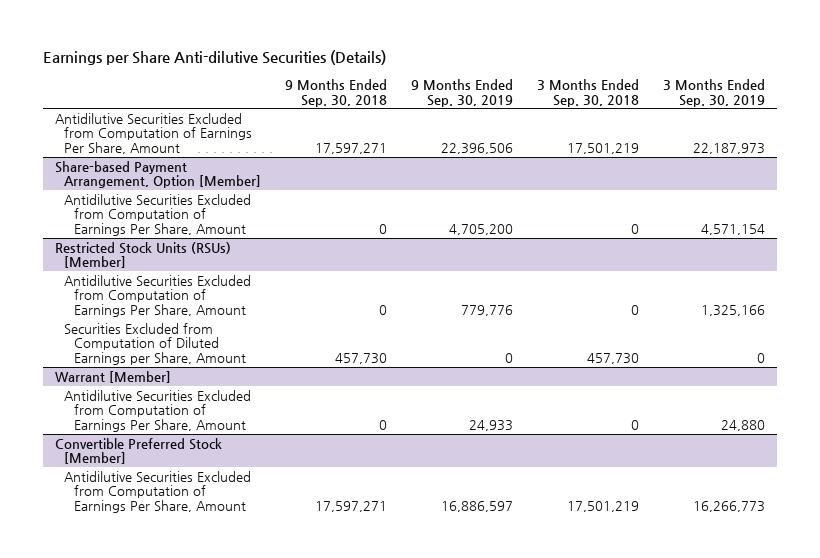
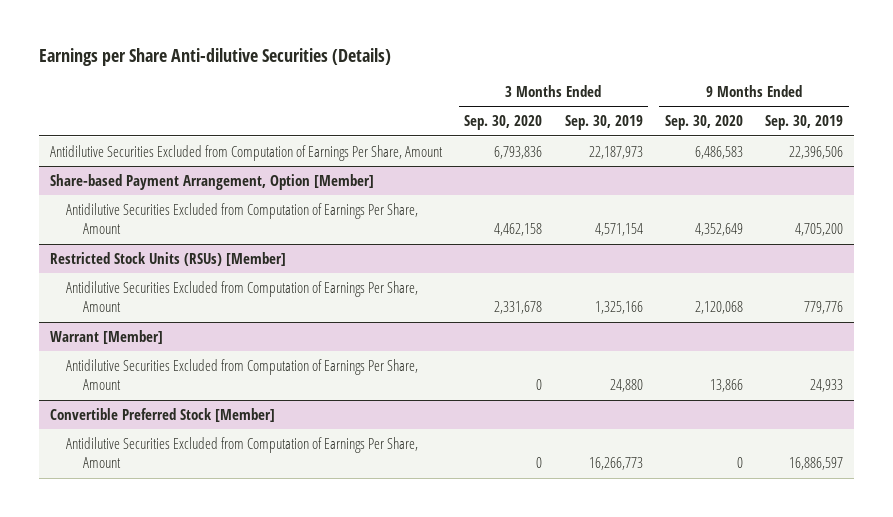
[285,78,388,107] 9 Months Ended Sep. 30, 2018 -> none
[537,78,640,107] 3 Months Ended Sep. 30, 2018 -> none
none -> [464,115,543,131] Sep. 30, 2020
none -> [664,115,743,131] Sep. 30, 2020
[64,322,247,366] Securities Excluded from Computation of Diluted Earnings per Share, Amount -> none

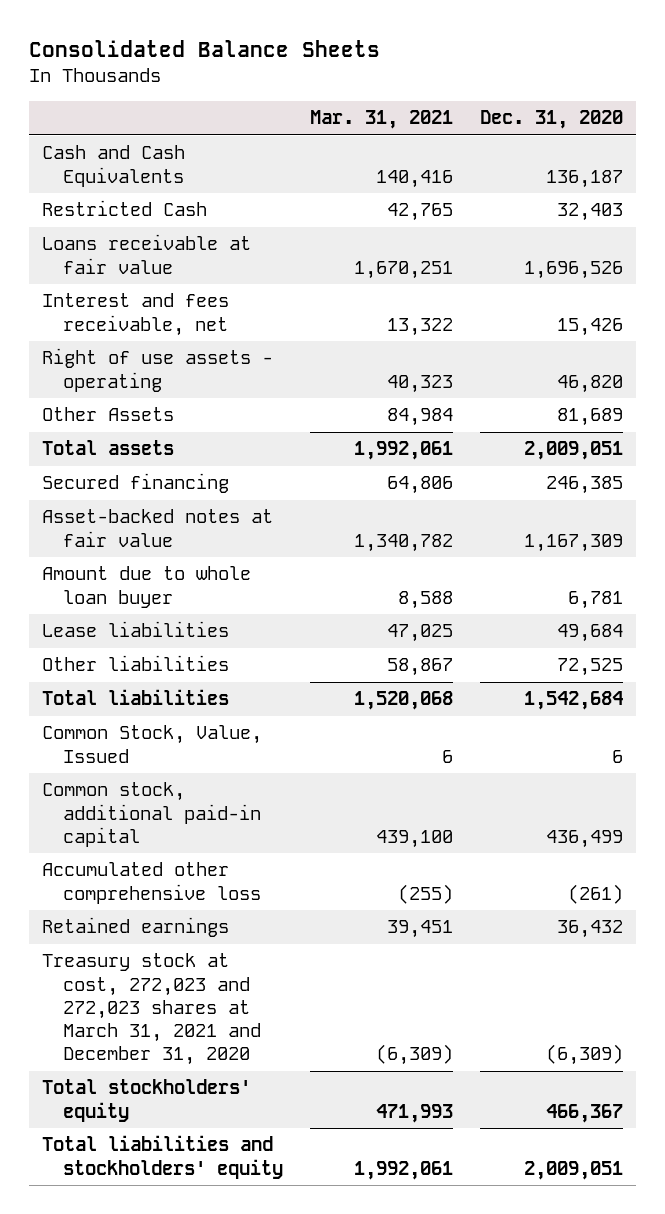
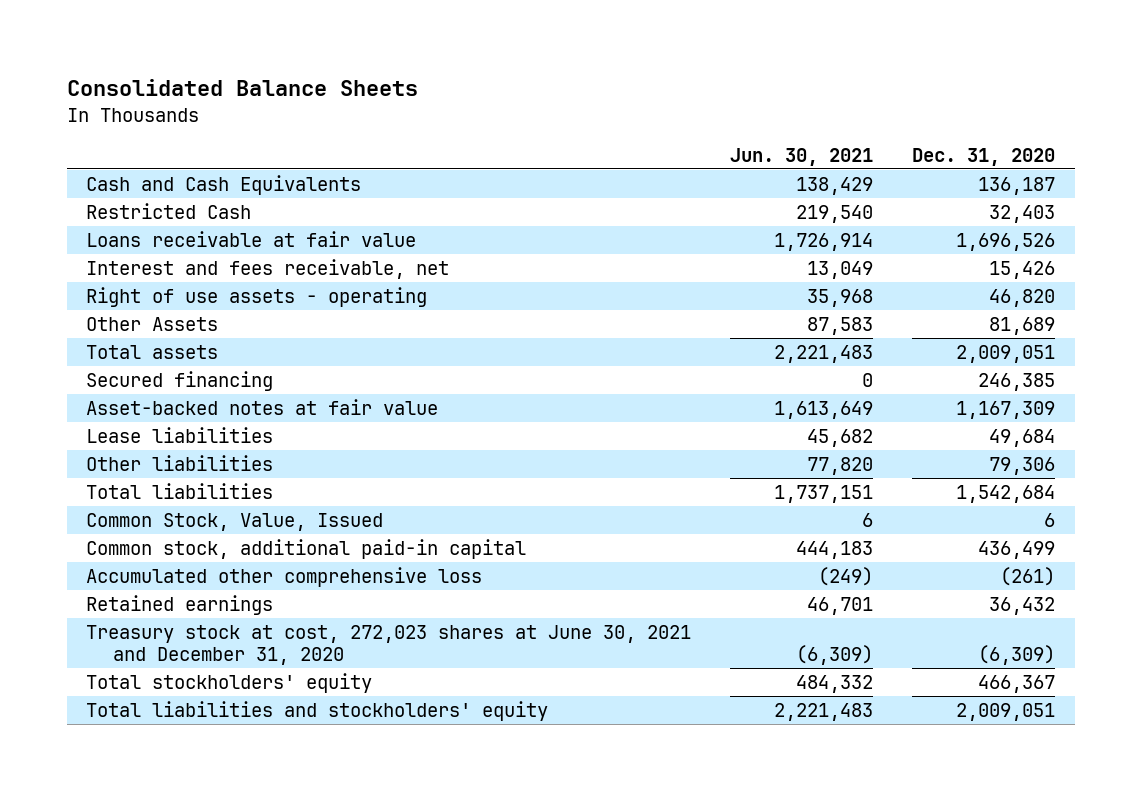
[309,110,453,130] Mar. 31, 2021 -> none
none -> [730,148,874,167] Jun. 30, 2021
[42,566,252,608] Amount due to whole loan buyer -> none
[556,658,623,677] 72,525 -> [989,456,1056,475] 79,306
[42,953,262,1065] Treasury stock at cost, 272,023 and 272,023 shares at March 31, 2021 and December 31, 2020 -> [86,624,692,665] Treasury stock at cost, 272,023 shares at June 30, 2021 and December 31, 2020

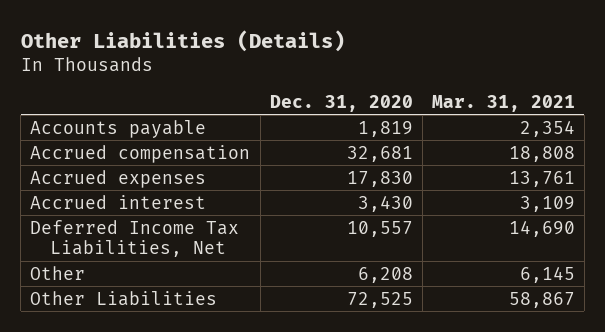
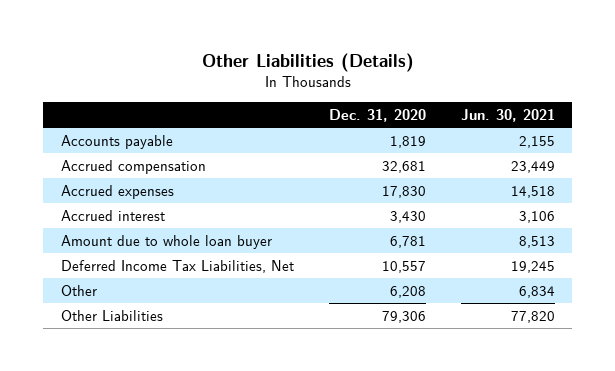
[431,94,575,112] Mar. 31, 2021 -> none
none -> [460,108,555,122] Jun. 30, 2021
none -> [60,235,272,250] Amount due to whole loan buyer
[346,291,413,308] 72,525 -> [381,311,426,324] 79,306

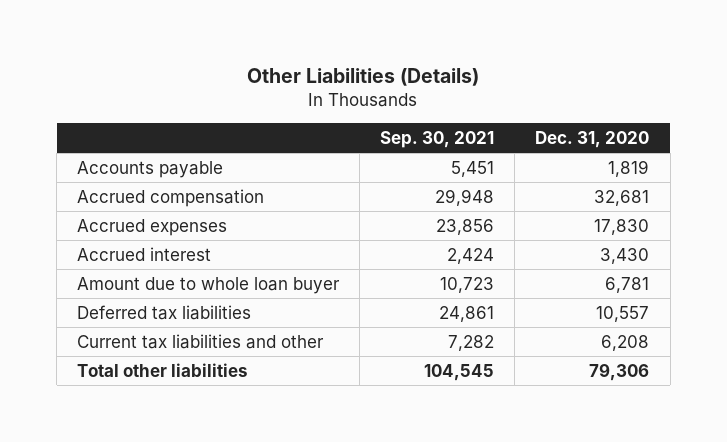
[460,108,555,122] Jun. 30, 2021 -> none
none -> [380,131,495,149] Sep. 30, 2021
[60,260,294,274] Deferred Income Tax Liabilities, Net -> [77,304,252,320] Deferred tax liabilities
[60,285,97,297] Other -> [77,333,325,349] Current tax liabilities and other
[60,310,163,322] Other Liabilities -> [77,362,249,377] Total other liabilities

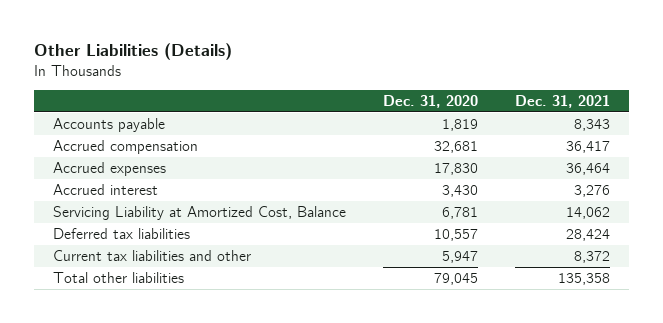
[380,131,495,149] Sep. 30, 2021 -> none
none -> [515,94,611,108] Dec. 31, 2021
[77,276,341,294] Amount due to whole loan buyer -> [52,205,346,220] Servicing Liability at Amortized Cost, Balance
[601,334,650,351] 6,208 -> [441,250,478,263] 5,947
[589,362,650,381] 79,306 -> [433,272,478,285] 79,045

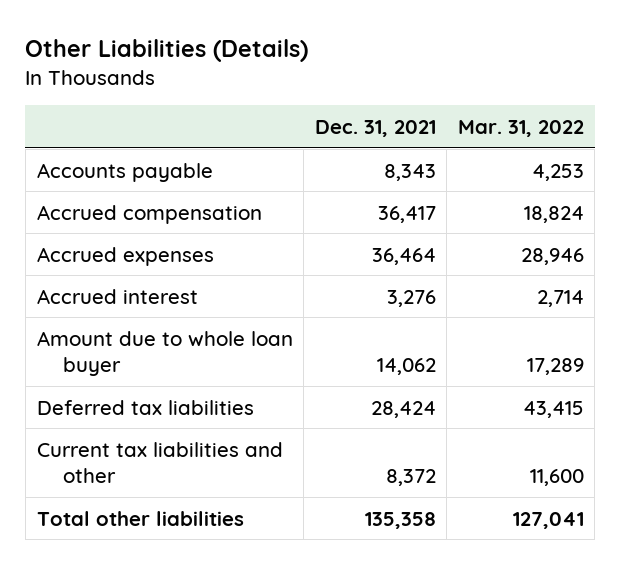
[382,94,478,108] Dec. 31, 2020 -> none
none -> [457,119,584,137] Mar. 31, 2022
[52,205,346,220] Servicing Liability at Amortized Cost, Balance -> [36,330,293,376] Amount due to whole loan buyer

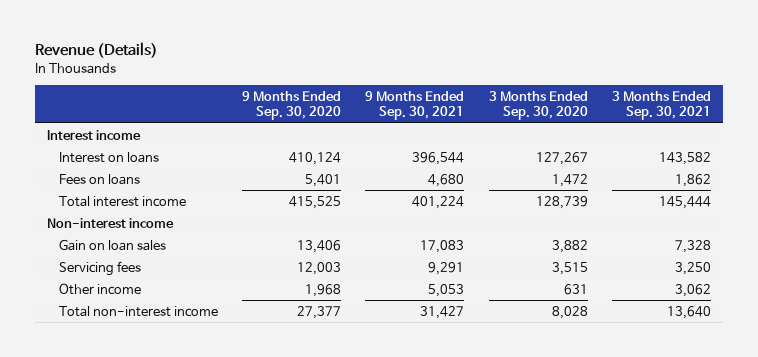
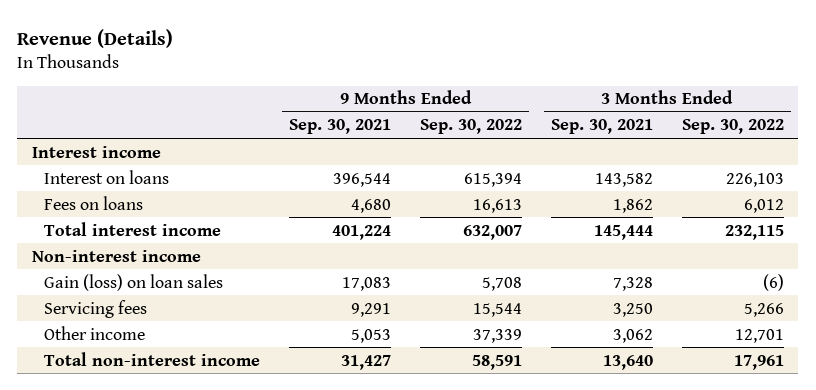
[242,91,342,121] 9 Months Ended Sep. 30, 2020 -> none
[488,91,588,121] 3 Months Ended Sep. 30, 2020 -> none
none -> [420,119,523,135] Sep. 30, 2022
none -> [681,119,784,135] Sep. 30, 2022
[59,238,167,251] Gain on loan sales -> [44,273,224,291] Gain (loss) on loan sales

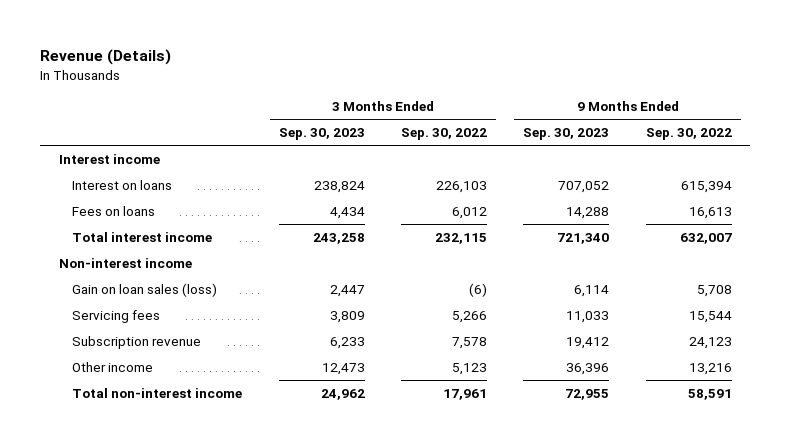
[289,119,392,135] Sep. 30, 2021 -> none
[550,119,653,135] Sep. 30, 2021 -> none
none -> [278,128,365,141] Sep. 30, 2023
none -> [523,128,610,141] Sep. 30, 2023
[44,273,224,291] Gain (loss) on loan sales -> [72,282,218,297] Gain on loan sales (loss)
none -> [72,335,202,349] Subscription revenue
[473,328,523,343] 37,339 -> [688,362,732,375] 13,216
[734,328,784,343] 12,701 -> [452,362,488,375] 5,123

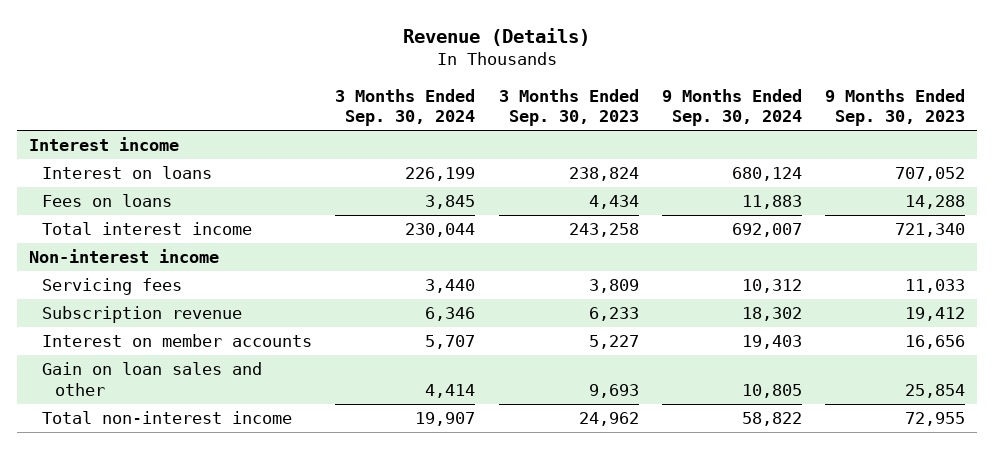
[401,128,488,141] Sep. 30, 2022 -> none
[645,128,732,141] Sep. 30, 2022 -> none
none -> [335,88,476,127] 3 Months Ended Sep. 30, 2024
none -> [662,88,803,127] 9 Months Ended Sep. 30, 2024
[72,282,218,297] Gain on loan sales (loss) -> none
[72,361,154,372] Other income -> none
none -> [42,334,313,348] Interest on member accounts
none -> [42,362,263,396] Gain on loan sales and other

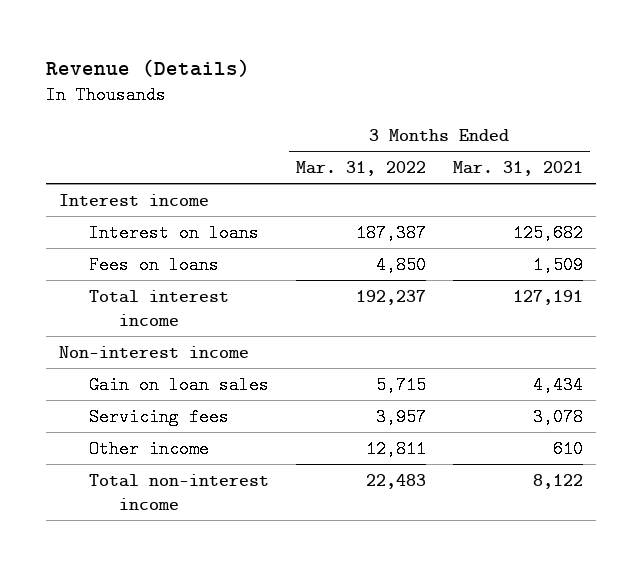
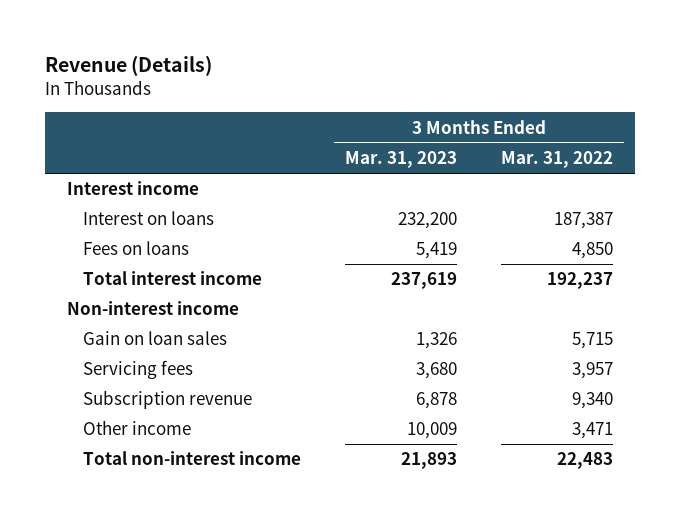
[452,161,583,177] Mar. 31, 2021 -> none
none -> [345,151,458,169] Mar. 31, 2023
none -> [83,390,253,410] Subscription revenue
[366,439,427,458] 12,811 -> [572,422,614,440] 3,471

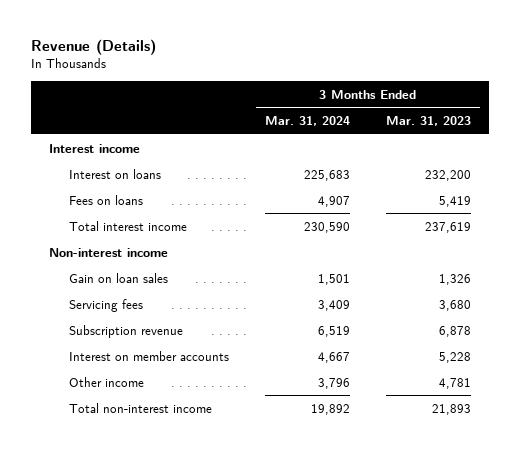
[501,151,614,169] Mar. 31, 2022 -> none
none -> [264,116,350,127] Mar. 31, 2024
none -> [68,350,229,361] Interest on member accounts
[407,422,458,440] 10,009 -> [438,377,471,389] 4,781

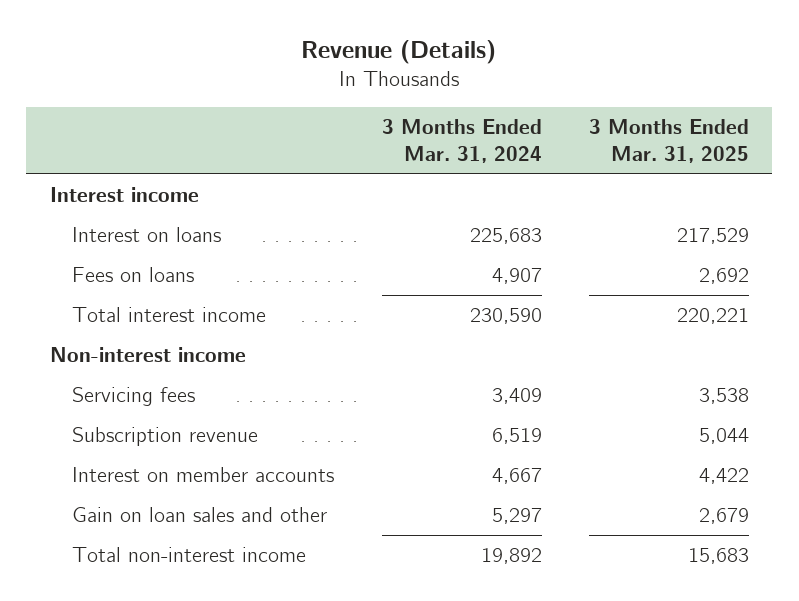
[385,116,471,127] Mar. 31, 2023 -> none
none -> [588,119,749,163] 3 Months Ended Mar. 31, 2025
[68,272,168,283] Gain on loan sales -> none
[68,376,144,387] Other income -> none
none -> [72,507,328,523] Gain on loan sales and other

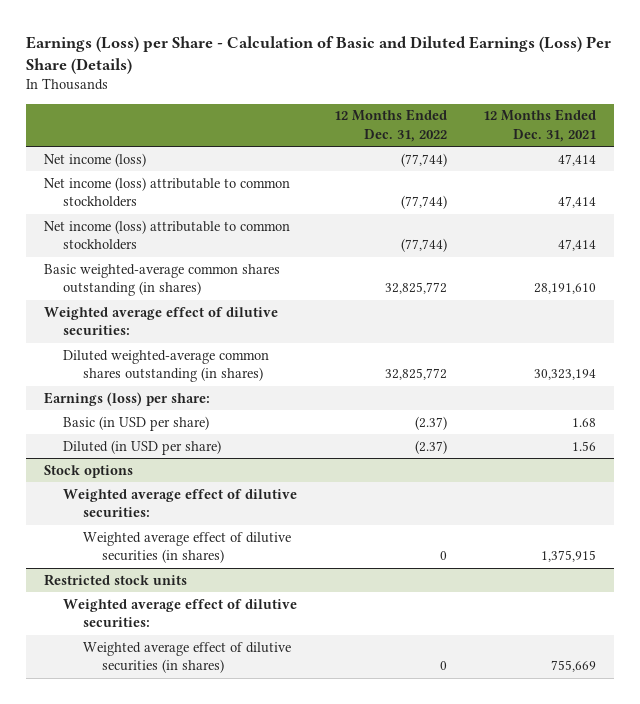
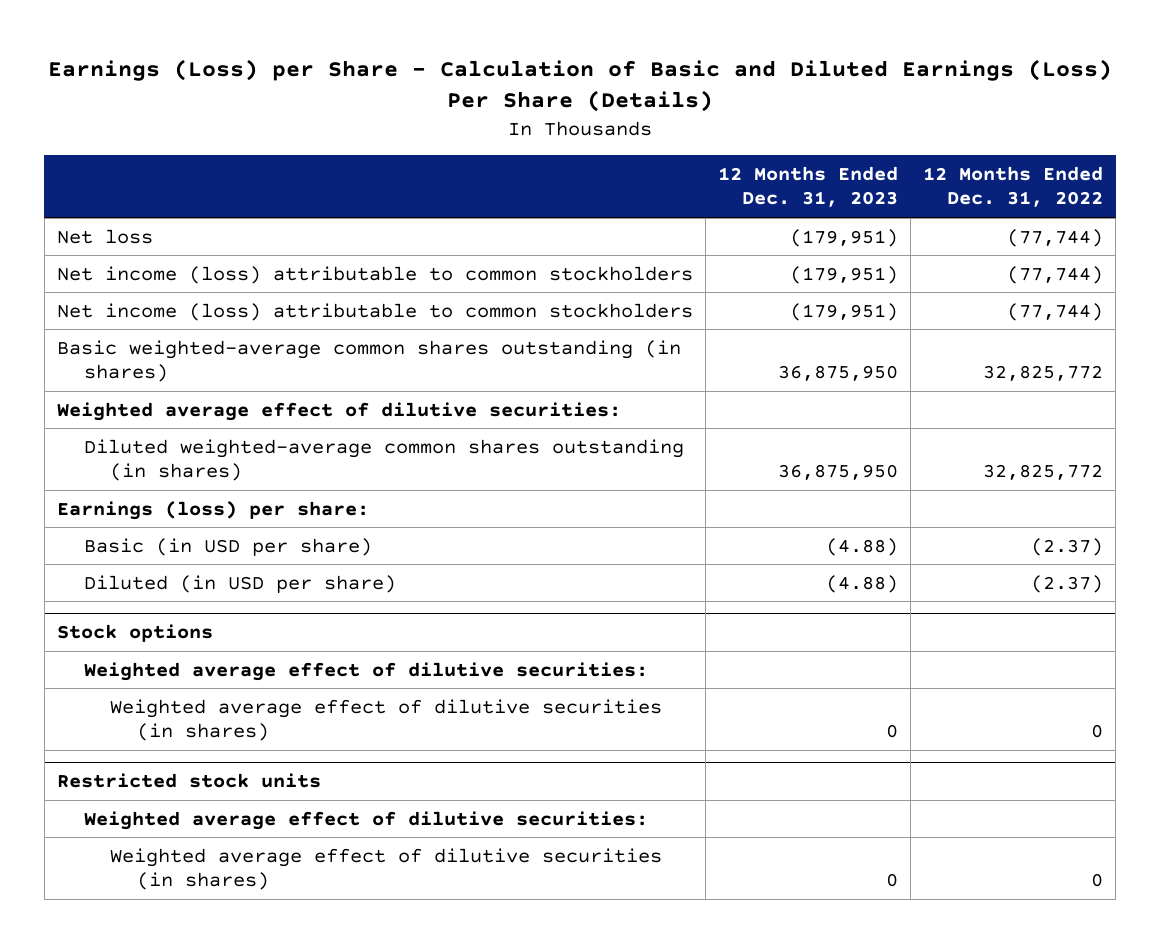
[483,109,597,142] 12 Months Ended Dec. 31, 2021 -> none
none -> [717,165,898,208] 12 Months Ended Dec. 31, 2023
[43,152,146,167] Net income (loss) -> [56,228,153,244] Net loss

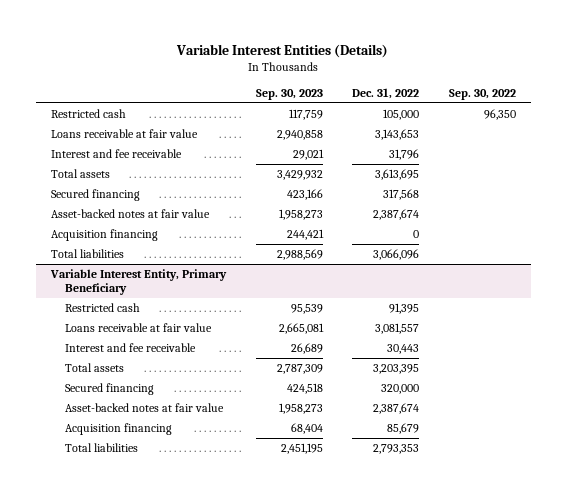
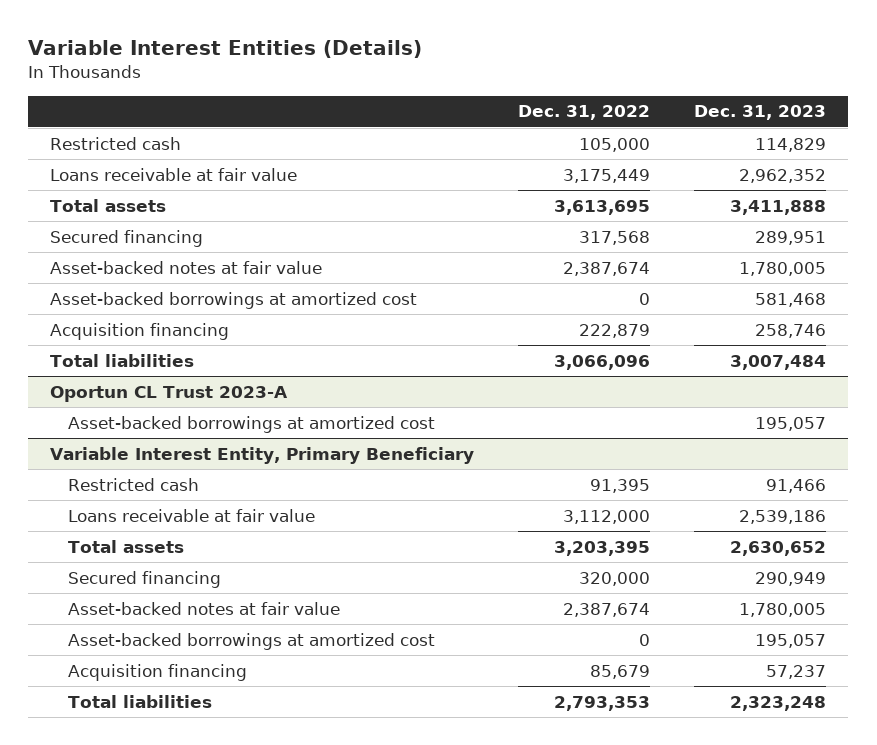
[255,88,323,100] Sep. 30, 2023 -> none
[448,88,516,100] Sep. 30, 2022 -> none
none -> [694,105,827,121] Dec. 31, 2023
[50,148,182,158] Interest and fee receivable -> none
[375,128,420,140] 3,143,653 -> [563,168,651,183] 3,175,449
none -> [50,291,418,309] Asset-backed borrowings at amortized cost
[413,229,420,238] 0 -> [579,323,651,338] 222,879
none -> [50,385,289,402] Oportun CL Trust 2023-A
none -> [68,415,436,433] Asset-backed borrowings at amortized cost
[65,342,197,352] Interest and fee receivable -> none
[375,322,420,334] 3,081,557 -> [563,509,651,524] 3,112,000
none -> [68,632,436,650] Asset-backed borrowings at amortized cost

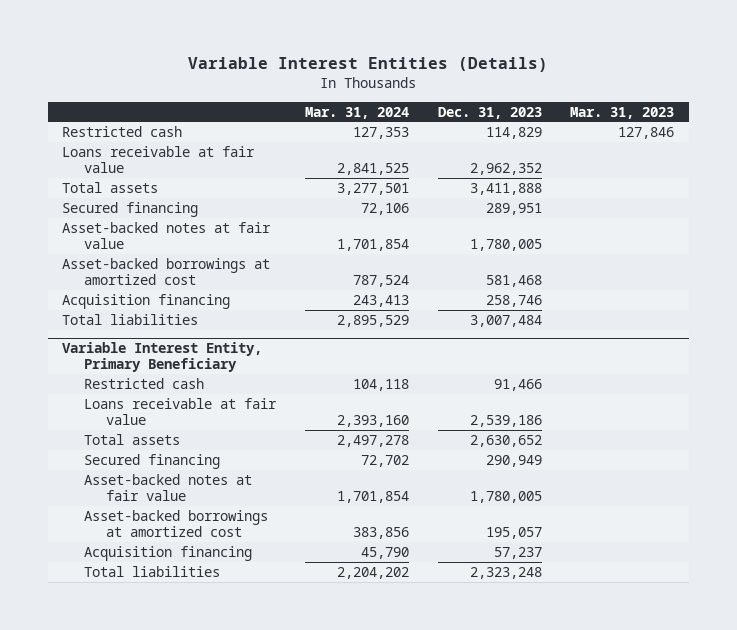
[518,105,651,121] Dec. 31, 2022 -> none
none -> [304,106,409,119] Mar. 31, 2024
none -> [570,106,675,119] Mar. 31, 2023
[50,385,289,402] Oportun CL Trust 2023-A -> none
[68,415,436,433] Asset-backed borrowings at amortized cost -> none

